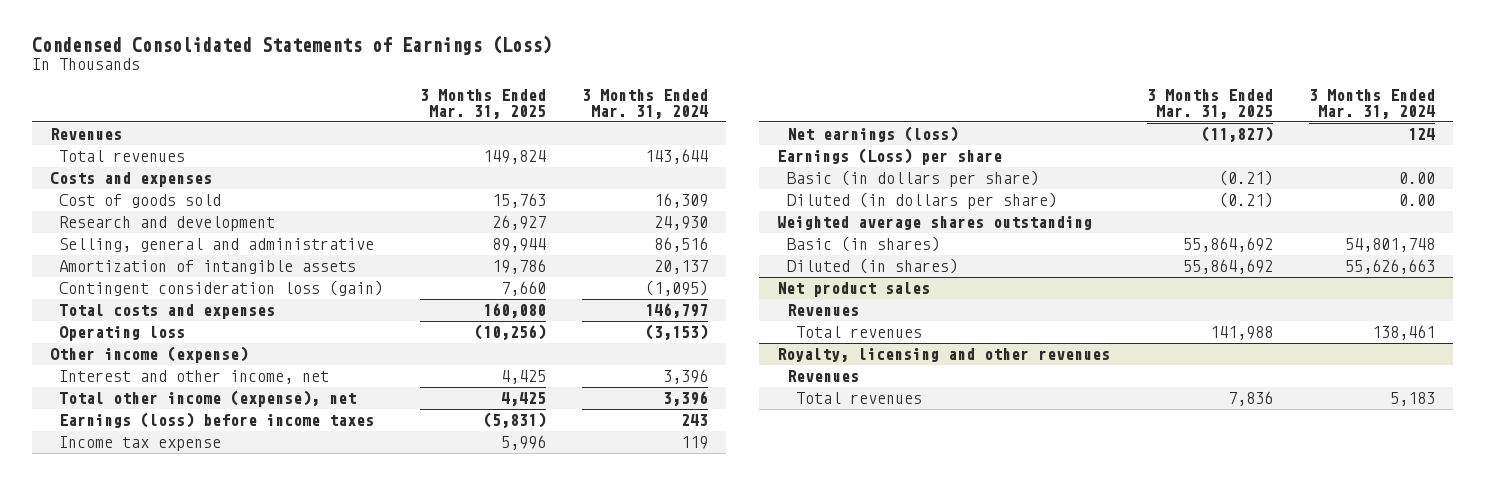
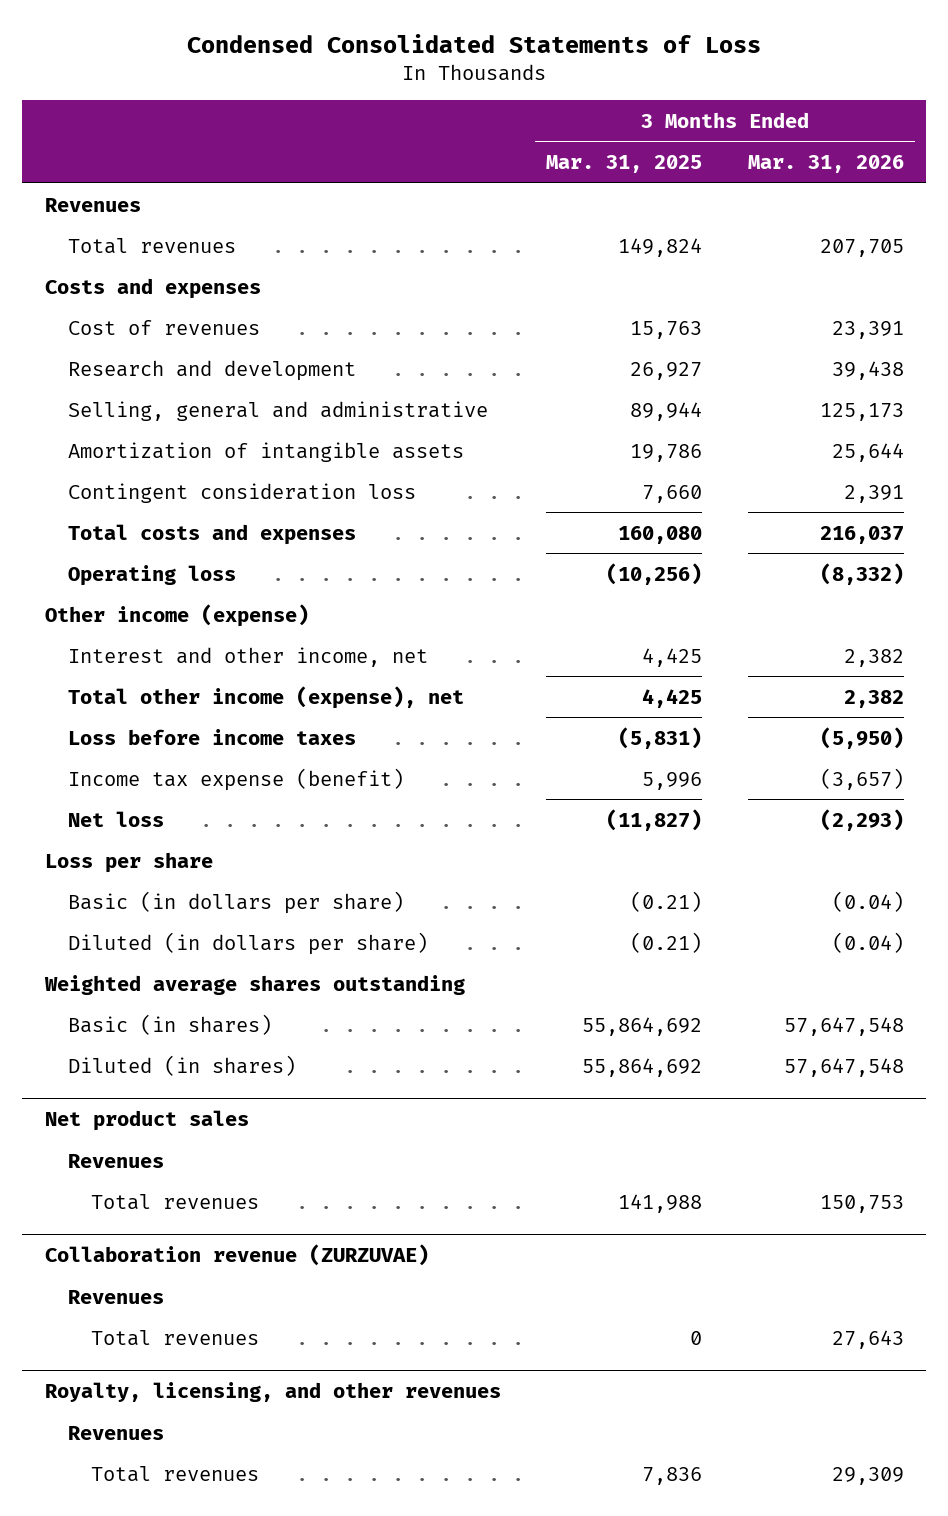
[31,35,552,56] Condensed Consolidated Statements of Earnings (Loss) -> [187,34,762,54] Condensed Consolidated Statements of Loss
[581,88,708,119] 3 Months Ended Mar. 31, 2024 -> none
none -> [747,155,904,174] Mar. 31, 2026
[59,193,222,208] Cost of goods sold -> [68,319,261,335] Cost of revenues
[59,279,384,296] Contingent consideration loss (gain) -> [68,482,417,503] Contingent consideration loss
[59,411,375,428] Earnings (loss) before income taxes -> [68,728,357,745] Loss before income taxes
[59,435,222,451] Income tax expense -> [68,767,405,791] Income tax expense (benefit)
[786,125,958,142] Net earnings (loss) -> [68,810,165,827] Net loss
[777,147,1003,165] Earnings (Loss) per share -> [44,851,213,873] Loss per share
[777,347,1111,362] Royalty, licensing and other revenues -> none
none -> [44,1244,429,1267] Collaboration revenue (ZURZUVAE)
none -> [91,1329,260,1346] Total revenues
none -> [44,1382,501,1403] Royalty, licensing, and other revenues
none -> [68,1425,165,1440] Revenues

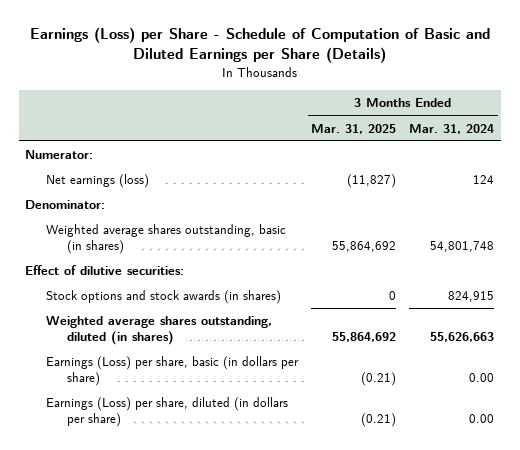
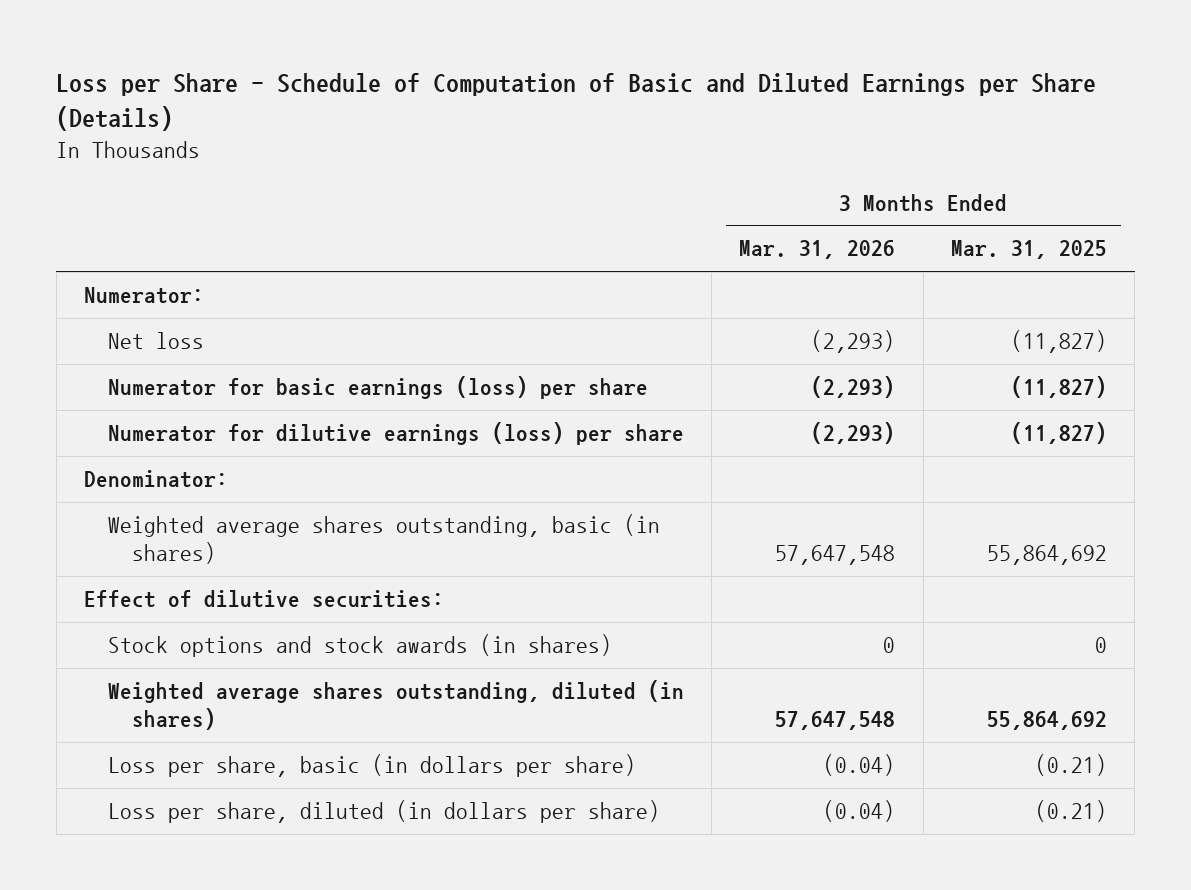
[29,26,490,64] Earnings (Loss) per Share - Schedule of Computation of Basic and Diluted Earnings per Share (Details) -> [56,73,1097,132] Loss per Share - Schedule of Computation of Basic and Diluted Earnings per Share (Details)
[409,123,495,134] Mar. 31, 2024 -> none
none -> [739,240,896,260] Mar. 31, 2026
[45,174,149,189] Net earnings (loss) -> [107,332,204,350] Net loss
none -> [107,376,648,400] Numerator for basic earnings (loss) per share
none -> [107,422,684,446] Numerator for dilutive earnings (loss) per share
[45,356,299,386] Earnings (Loss) per share, basic (in dollars per share) -> [107,754,636,778] Loss per share, basic (in dollars per share)
[45,397,288,427] Earnings (Loss) per share, diluted (in dollars per share) -> [107,800,660,824] Loss per share, diluted (in dollars per share)

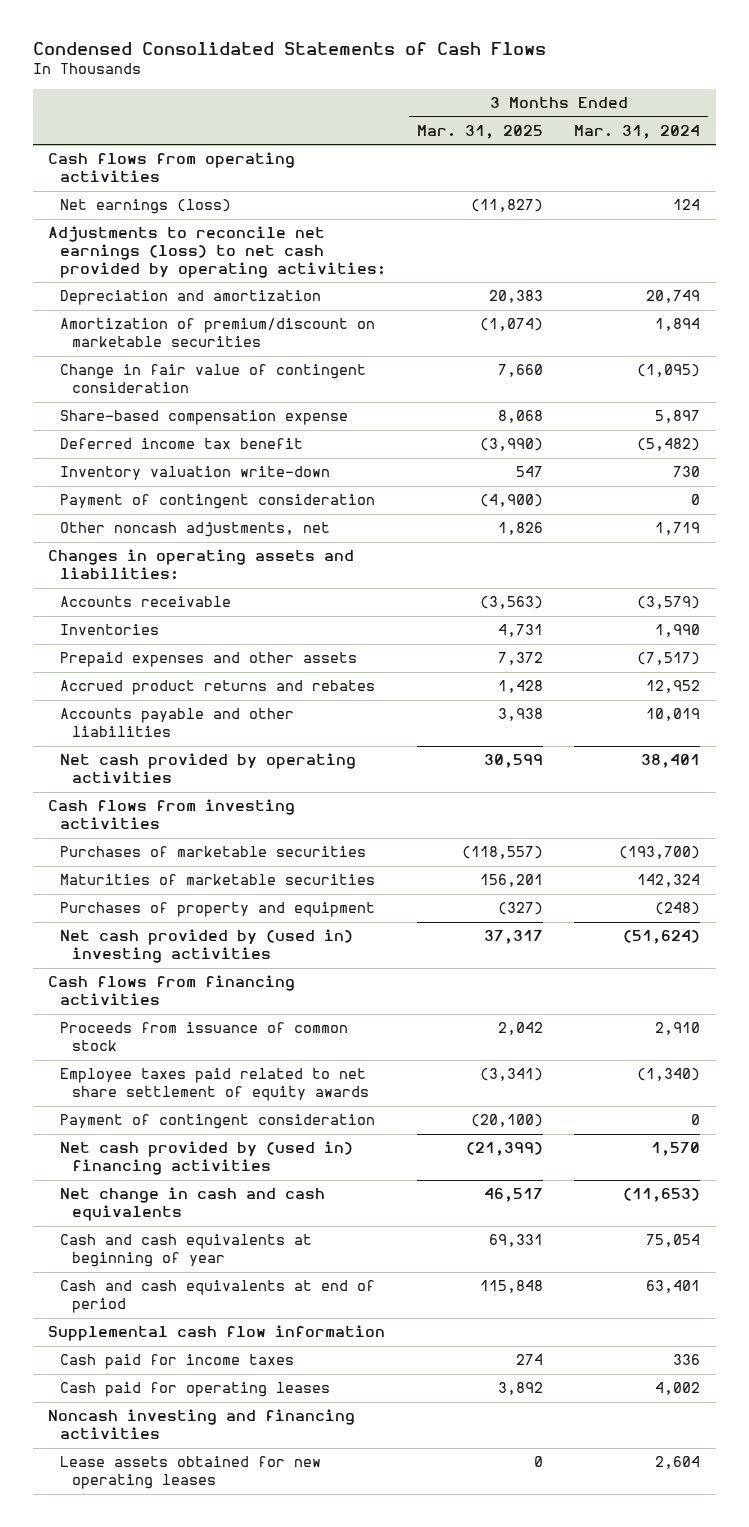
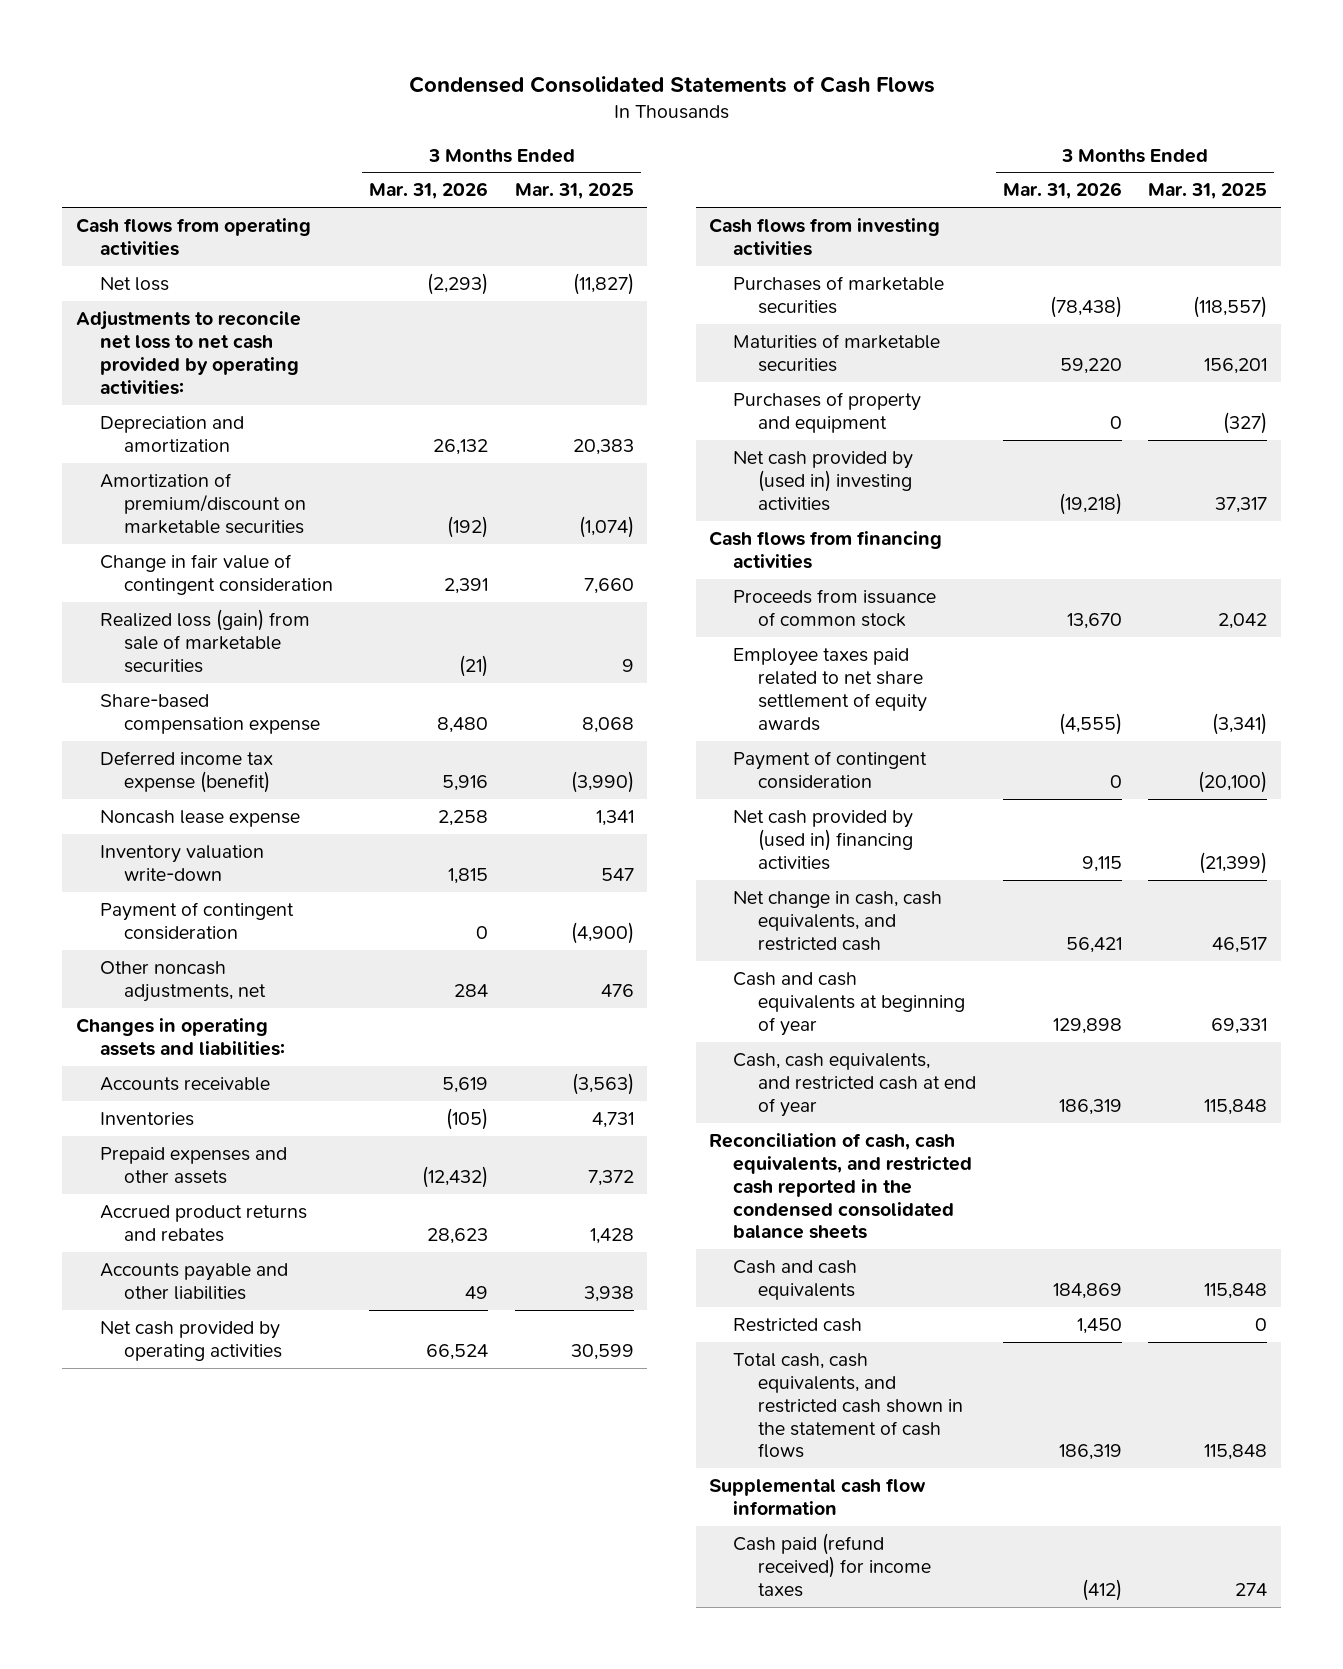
[574,124,701,139] Mar. 31, 2024 -> none
none -> [369,182,489,200] Mar. 31, 2026
[60,199,232,215] Net earnings (loss) -> [99,277,169,292] Net loss
[48,226,387,278] Adjustments to reconcile net earnings (loss) to net cash provided by operating activities: -> [75,311,301,395] Adjustments to reconcile net loss to net cash provided by operating activities:
none -> [99,609,310,673] Realized loss (gain) from sale of marketable securities
[60,438,304,450] Deferred income tax benefit -> [99,751,273,793] Deferred income tax expense (benefit)
none -> [99,810,300,828] Noncash lease expense
[498,522,544,536] 1,826 -> [601,983,635,997] 476
[60,1187,326,1222] Net change in cash and cash equivalents -> [733,891,943,951] Net change in cash, cash equivalents, and restricted cash
[60,1280,376,1314] Cash and cash equivalents at end of period -> [733,1053,976,1117] Cash, cash equivalents, and restricted cash at end of year
none -> [709,1133,973,1240] Reconciliation of cash, cash equivalents, and restricted cash reported in the condensed consolidated balance sheets
none -> [733,1260,858,1300] Cash and cash equivalents
none -> [733,1318,863,1333] Restricted cash
none -> [733,1353,963,1459] Total cash, cash equivalents, and restricted cash shown in the statement of cash flows
[60,1382,331,1398] Cash paid for operating leases -> none
[48,1409,356,1440] Noncash investing and financing activities -> none
[60,1456,322,1490] Lease assets obtained for new operating leases -> none
[60,1354,295,1370] Cash paid for income taxes -> [733,1533,931,1597] Cash paid (refund received) for income taxes

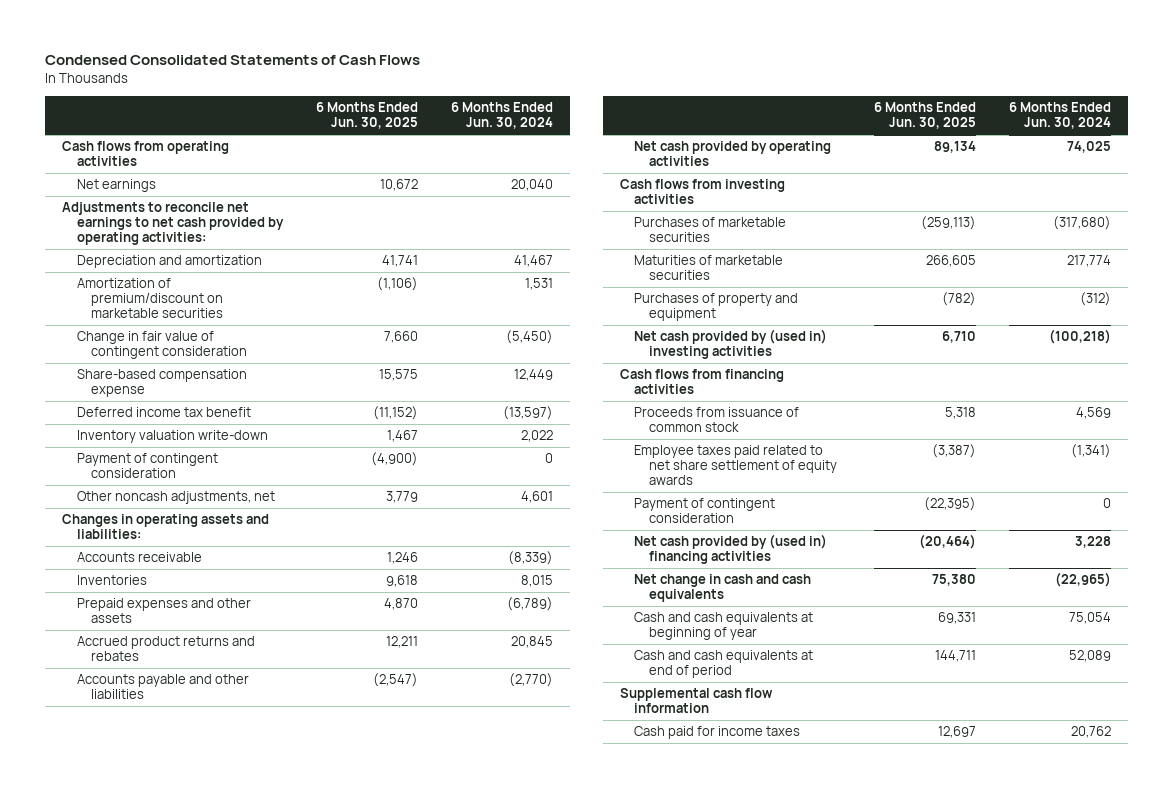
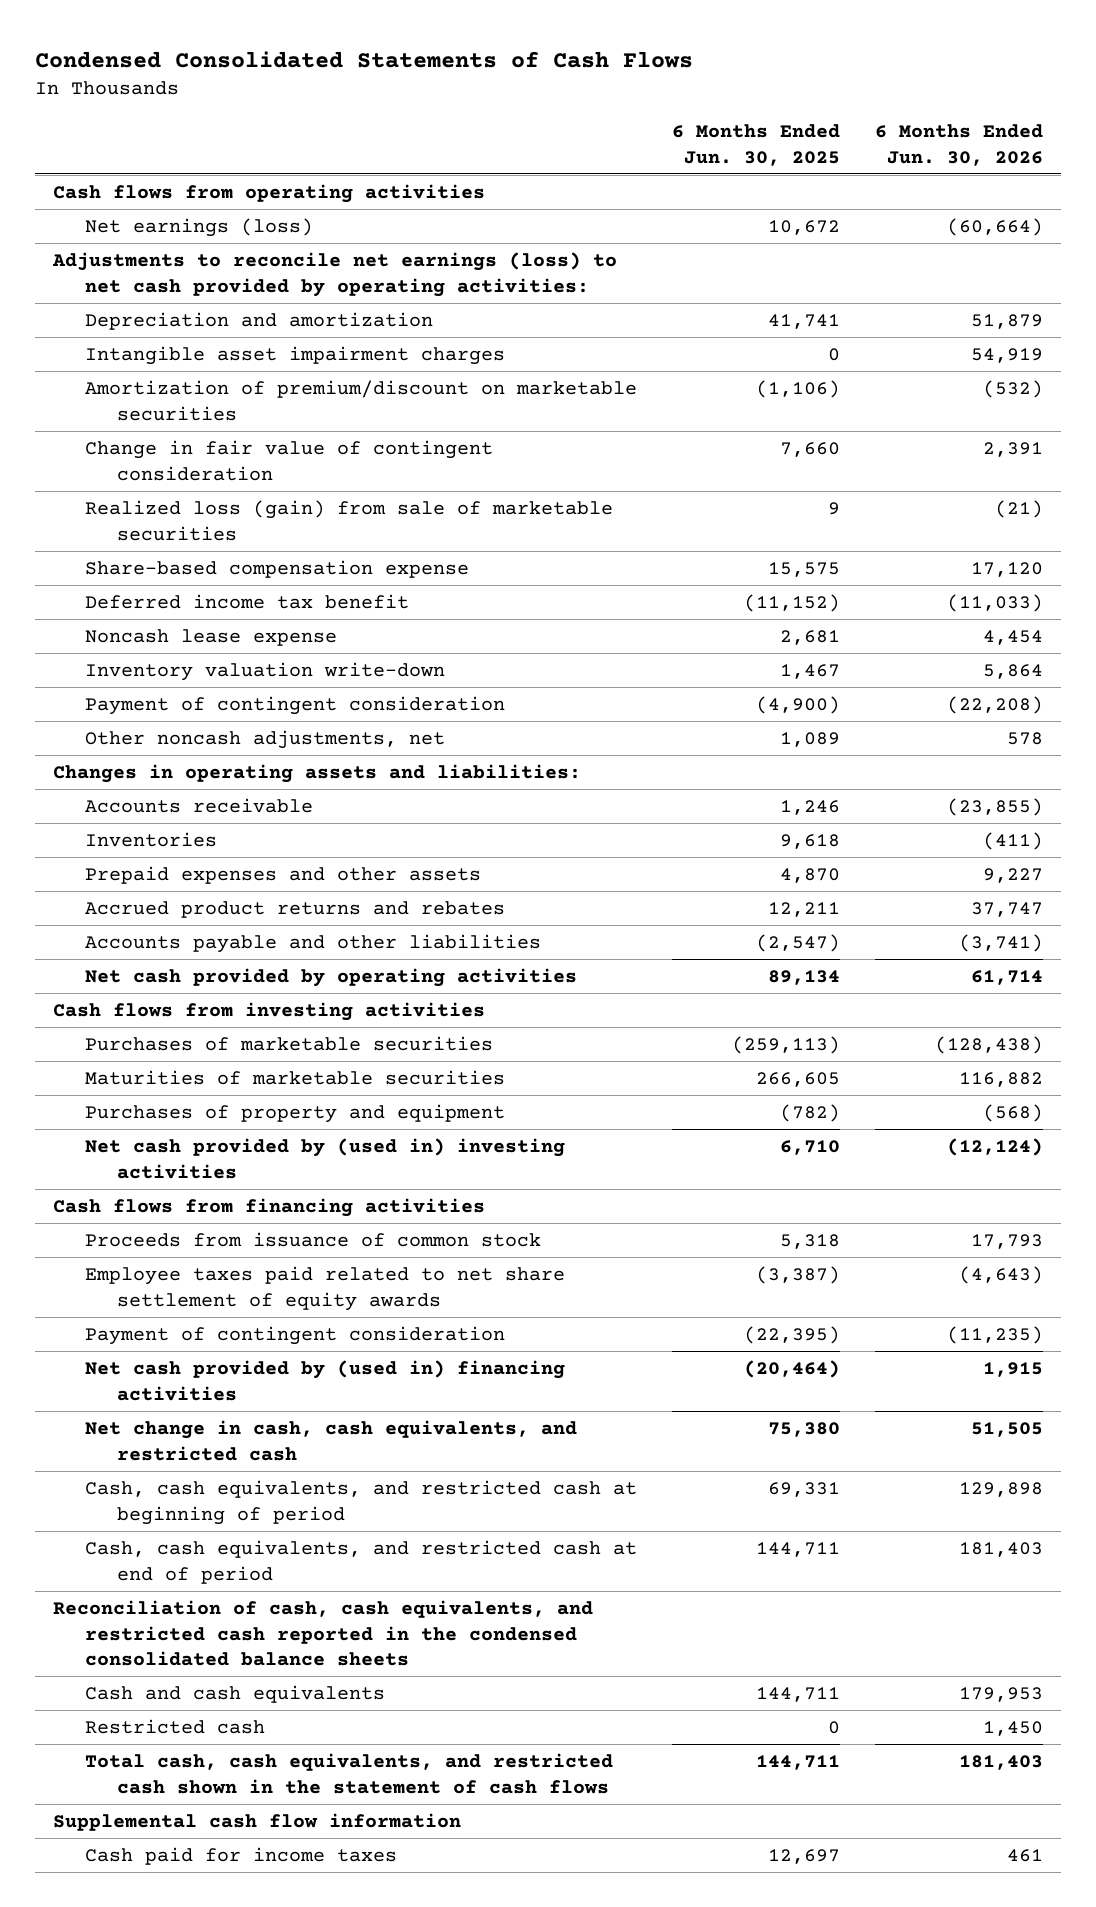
[451,102,554,130] 6 Months Ended Jun. 30, 2024 -> none
none -> [874,124,1043,166] 6 Months Ended Jun. 30, 2026
[76,179,156,193] Net earnings -> [84,217,313,237] Net earnings (loss)
[61,202,284,246] Adjustments to reconcile net earnings to net cash provided by operating activities: -> [51,251,617,297] Adjustments to reconcile net earnings (loss) to net cash provided by operating activities:
none -> [84,345,505,365] Intangible asset impairment charges
none -> [84,499,613,541] Realized loss (gain) from sale of marketable securities
none -> [84,628,337,646] Noncash lease expense
[386,491,419,504] 3,779 -> [779,731,840,747] 1,089
[634,574,812,603] Net change in cash and cash equivalents -> [84,1419,577,1461] Net change in cash, cash equivalents, and restricted cash
[634,612,814,641] Cash and cash equivalents at beginning of year -> [84,1479,637,1525] Cash, cash equivalents, and restricted cash at beginning of period
[634,650,814,679] Cash and cash equivalents at end of period -> [84,1539,637,1584] Cash, cash equivalents, and restricted cash at end of period
none -> [52,1599,593,1667] Reconciliation of cash, cash equivalents, and restricted cash reported in the condensed consolidated balance sheets
none -> [84,1684,385,1703] Cash and cash equivalents
none -> [84,1718,265,1734] Restricted cash
none -> [84,1752,613,1794] Total cash, cash equivalents, and restricted cash shown in the statement of cash flows

